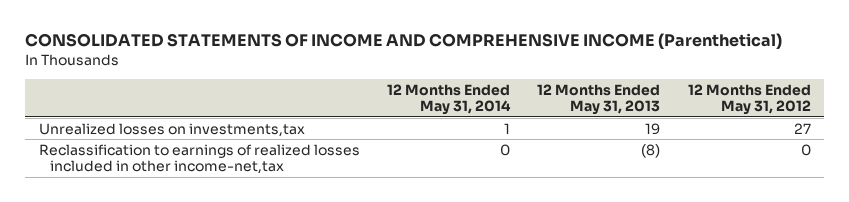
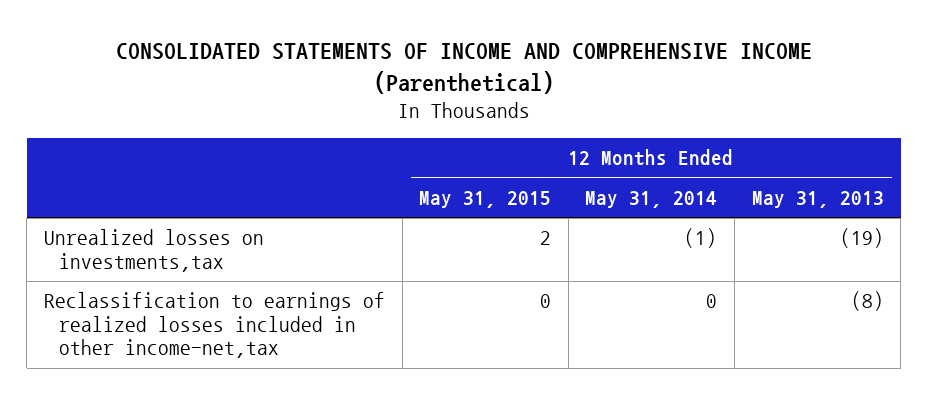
[687,83,811,116] 12 Months Ended May 31, 2012 -> none
none -> [419,190,552,208] May 31, 2015
[503,122,510,134] 1 -> [684,228,718,249] (1)
[645,122,661,135] 19 -> [839,228,884,249] (19)

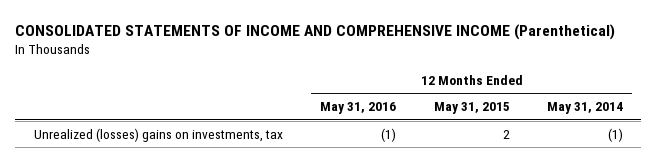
[751,190,884,208] May 31, 2013 -> none
none -> [320,102,397,115] May 31, 2016
[43,292,385,359] Reclassification to earnings of realized losses included in other income-net,tax -> none
[43,229,264,272] Unrealized losses on investments,tax -> [33,127,283,142] Unrealized (losses) gains on investments, tax

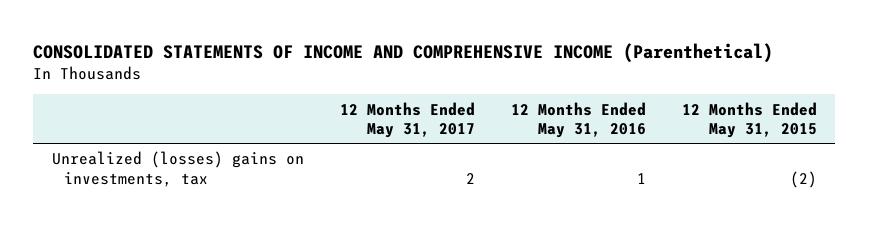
[546,102,623,115] May 31, 2014 -> none
none -> [339,101,475,139] 12 Months Ended May 31, 2017
[381,127,397,142] (1) -> [636,172,646,184] 1
[502,129,510,139] 2 -> [790,170,818,188] (2)

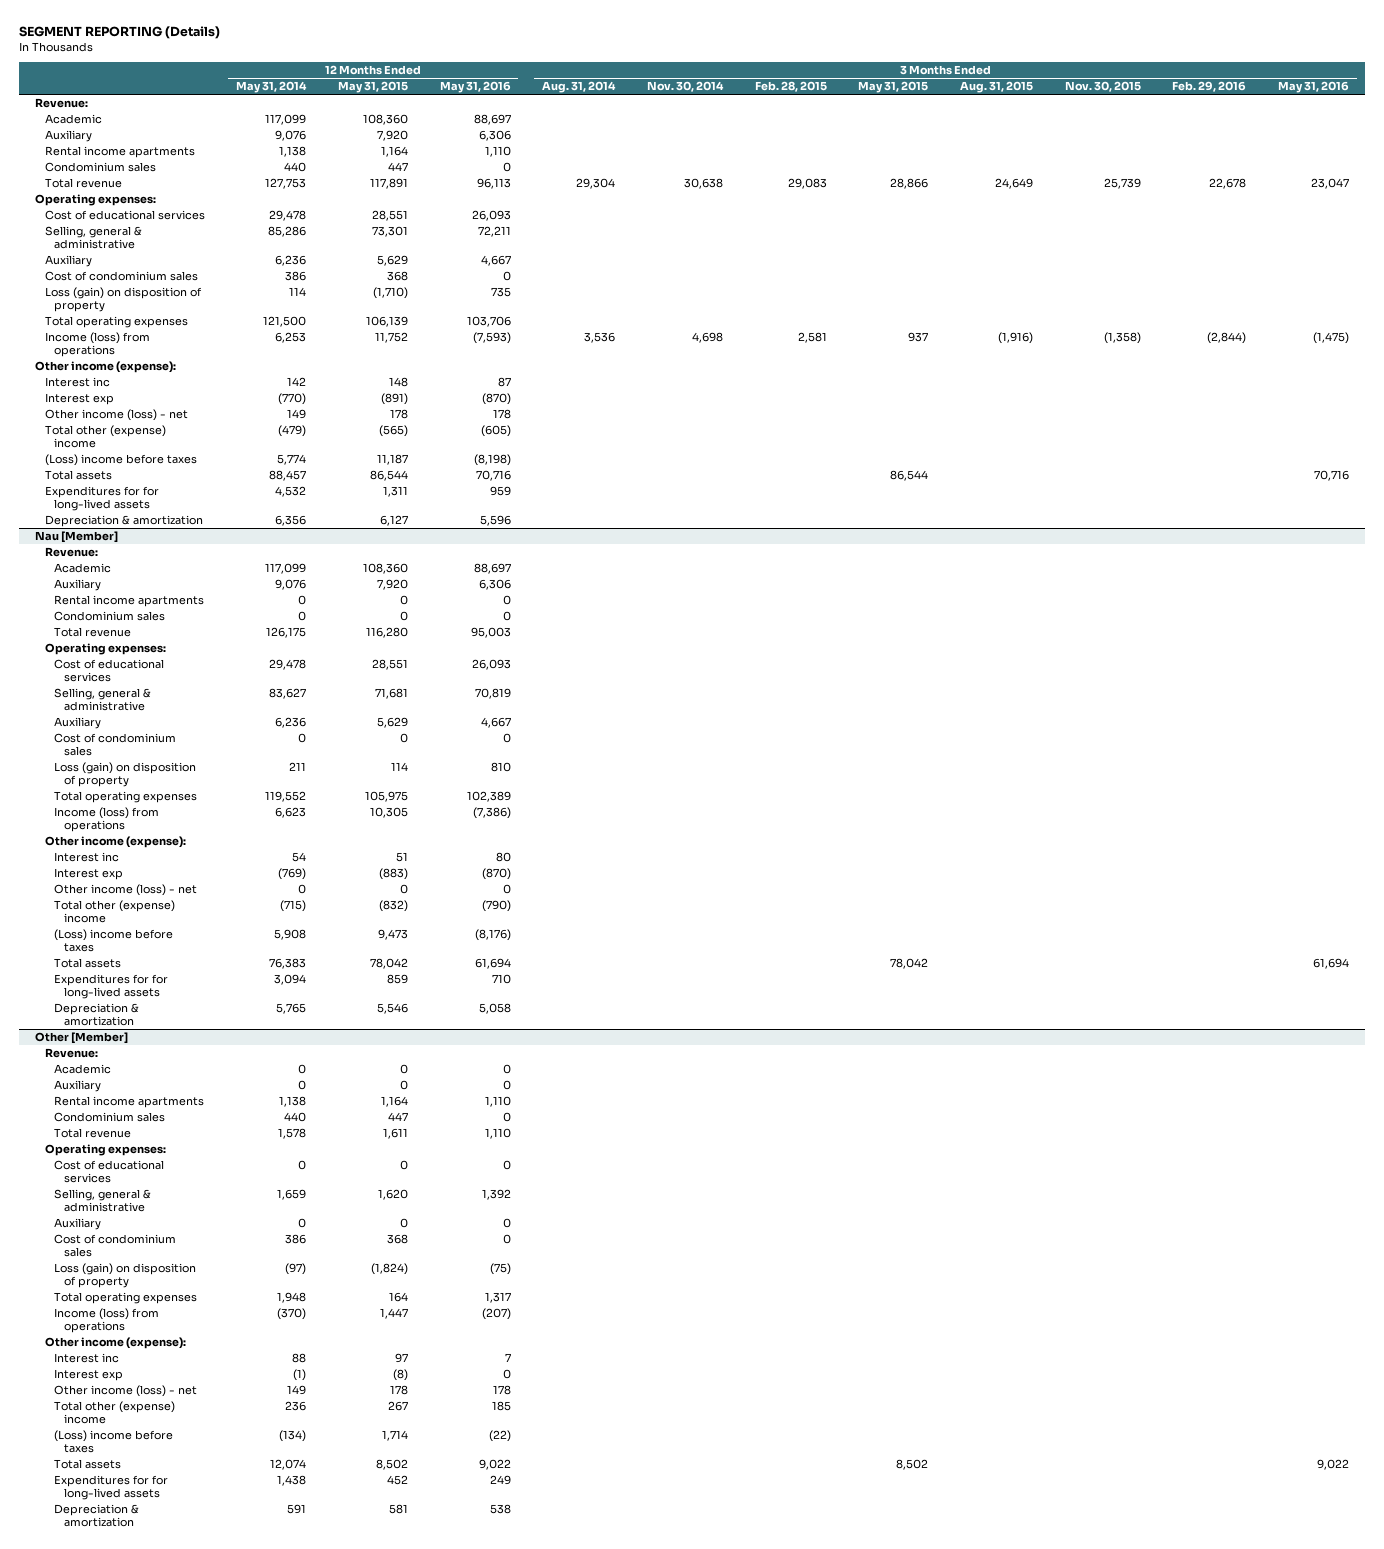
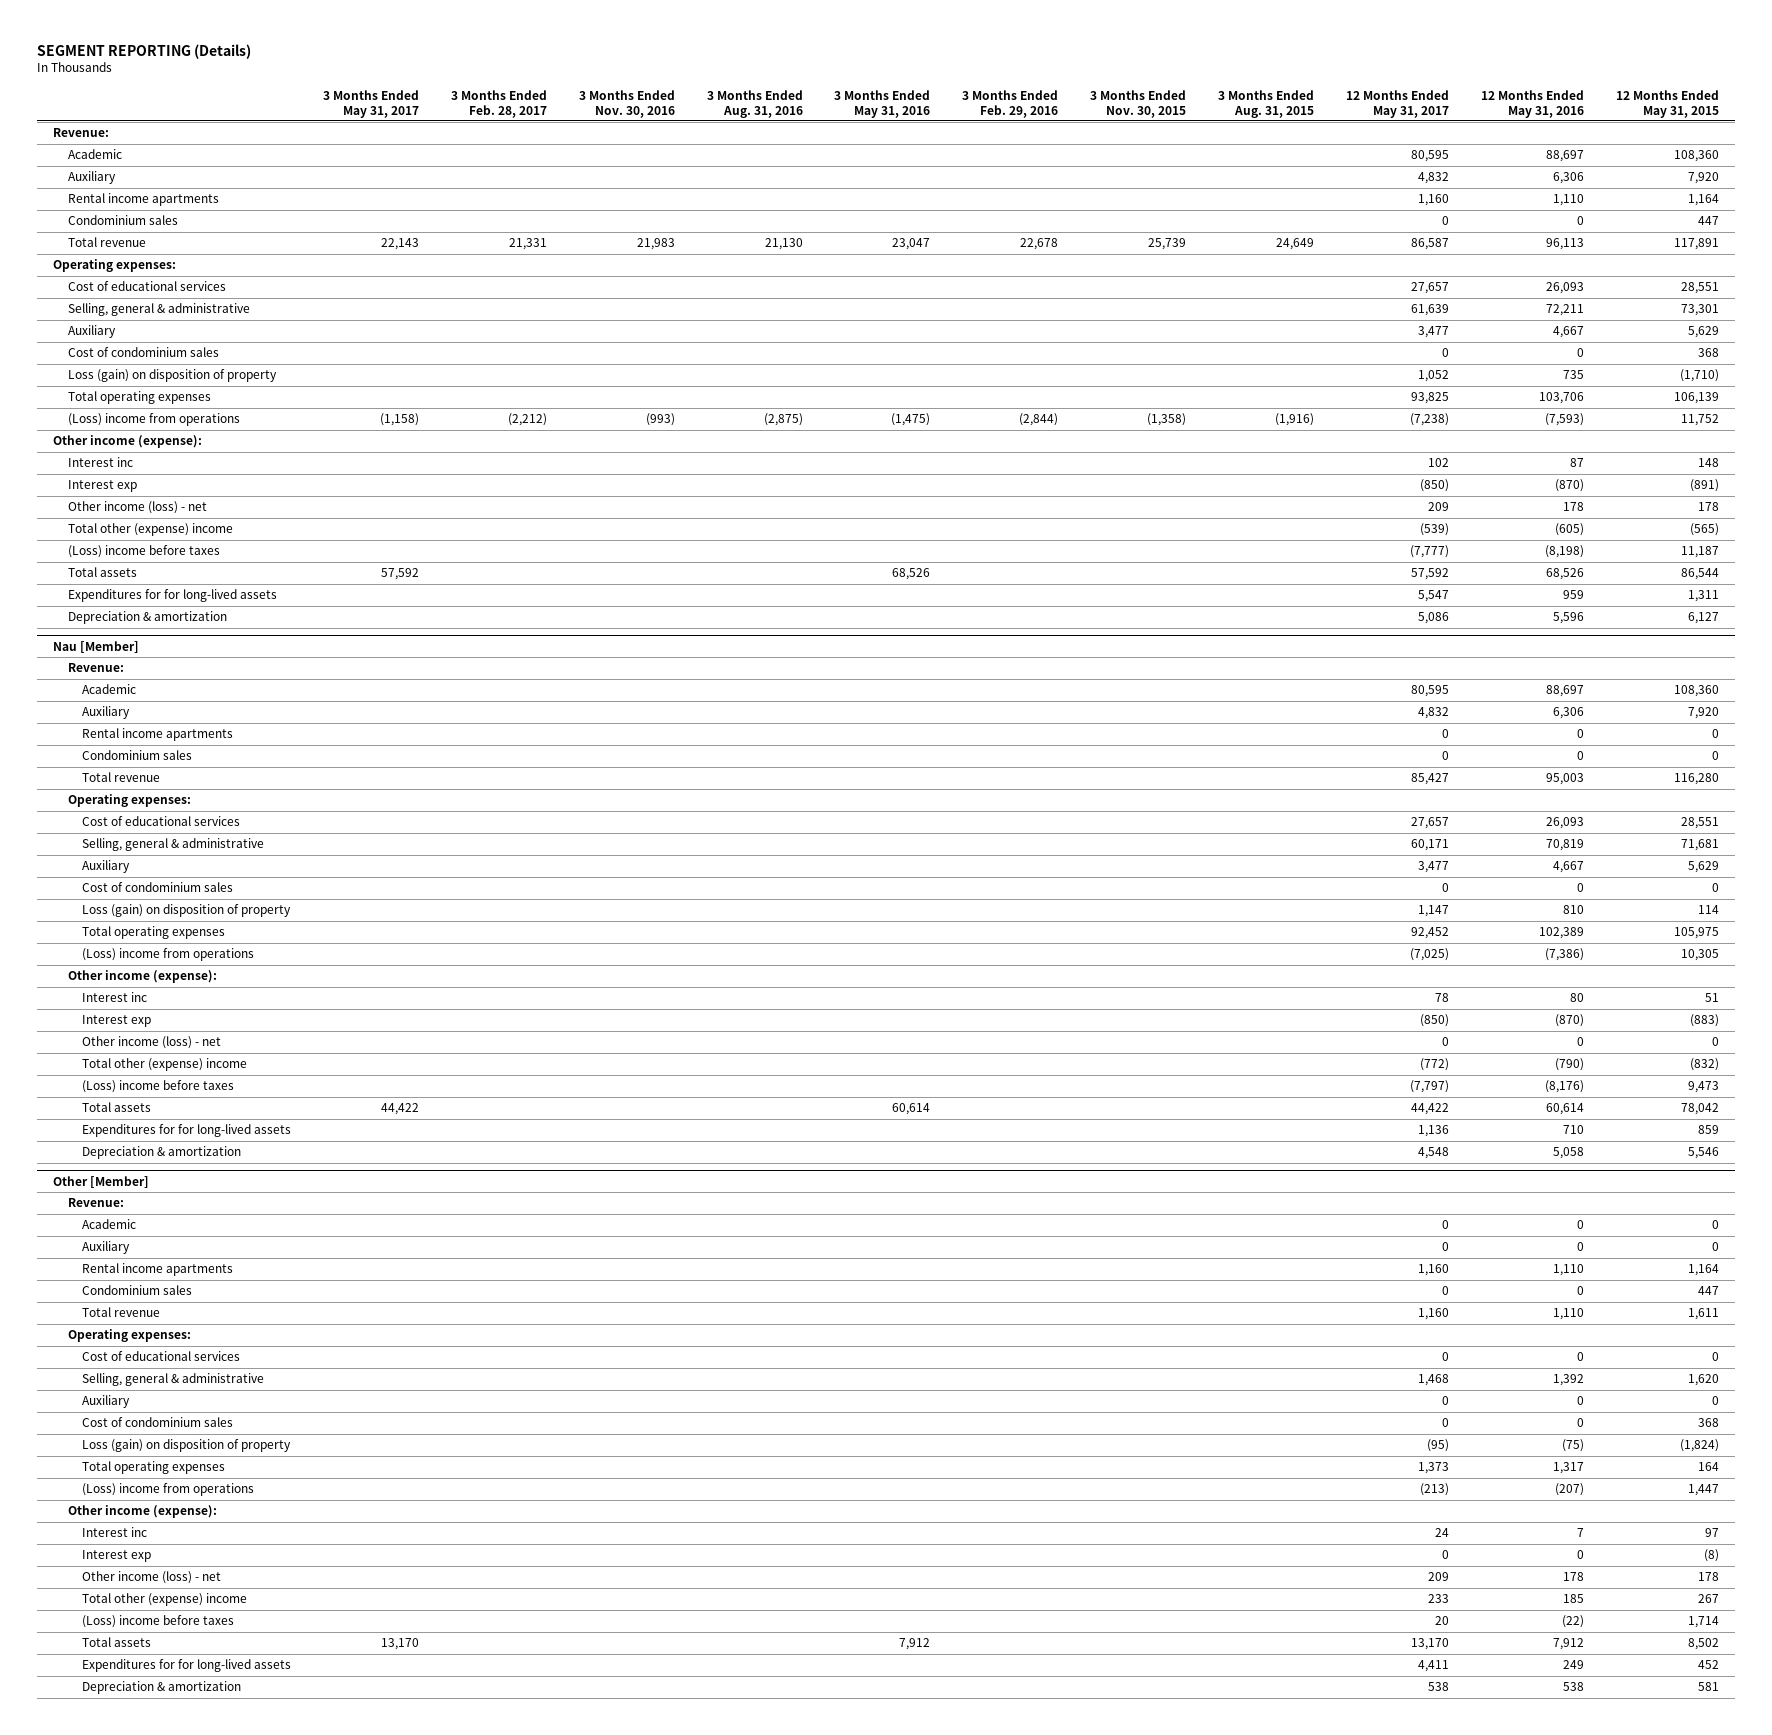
[236,81,308,94] May 31, 2014 -> none
[542,81,617,94] Aug. 31, 2014 -> none
[646,81,724,93] Nov. 30, 2014 -> none
[754,81,827,93] Feb. 28, 2015 -> none
[858,81,929,94] May 31, 2015 -> none
none -> [322,89,419,118] 3 Months Ended May 31, 2017
none -> [450,89,547,118] 3 Months Ended Feb. 28, 2017
none -> [578,89,675,118] 3 Months Ended Nov. 30, 2016
none -> [706,89,803,118] 3 Months Ended Aug. 31, 2016
none -> [1345,89,1449,118] 12 Months Ended May 31, 2017
[44,332,150,357] Income (loss) from operations -> [67,413,240,427] (Loss) income from operations
[475,470,511,482] 70,716 -> [1545,568,1584,581] 68,526
[1313,470,1349,482] 70,716 -> [892,568,931,581] 68,526
[54,807,160,832] Income (loss) from operations -> [82,948,255,962] (Loss) income from operations
[474,958,511,970] 61,694 -> [1545,1103,1584,1116] 60,614
[1312,958,1349,970] 61,694 -> [892,1103,931,1116] 60,614
[54,1308,160,1333] Income (loss) from operations -> [82,1483,255,1497] (Loss) income from operations
[478,1459,511,1471] 9,022 -> [1552,1638,1584,1651] 7,912
[1316,1459,1349,1471] 9,022 -> [899,1638,931,1651] 7,912

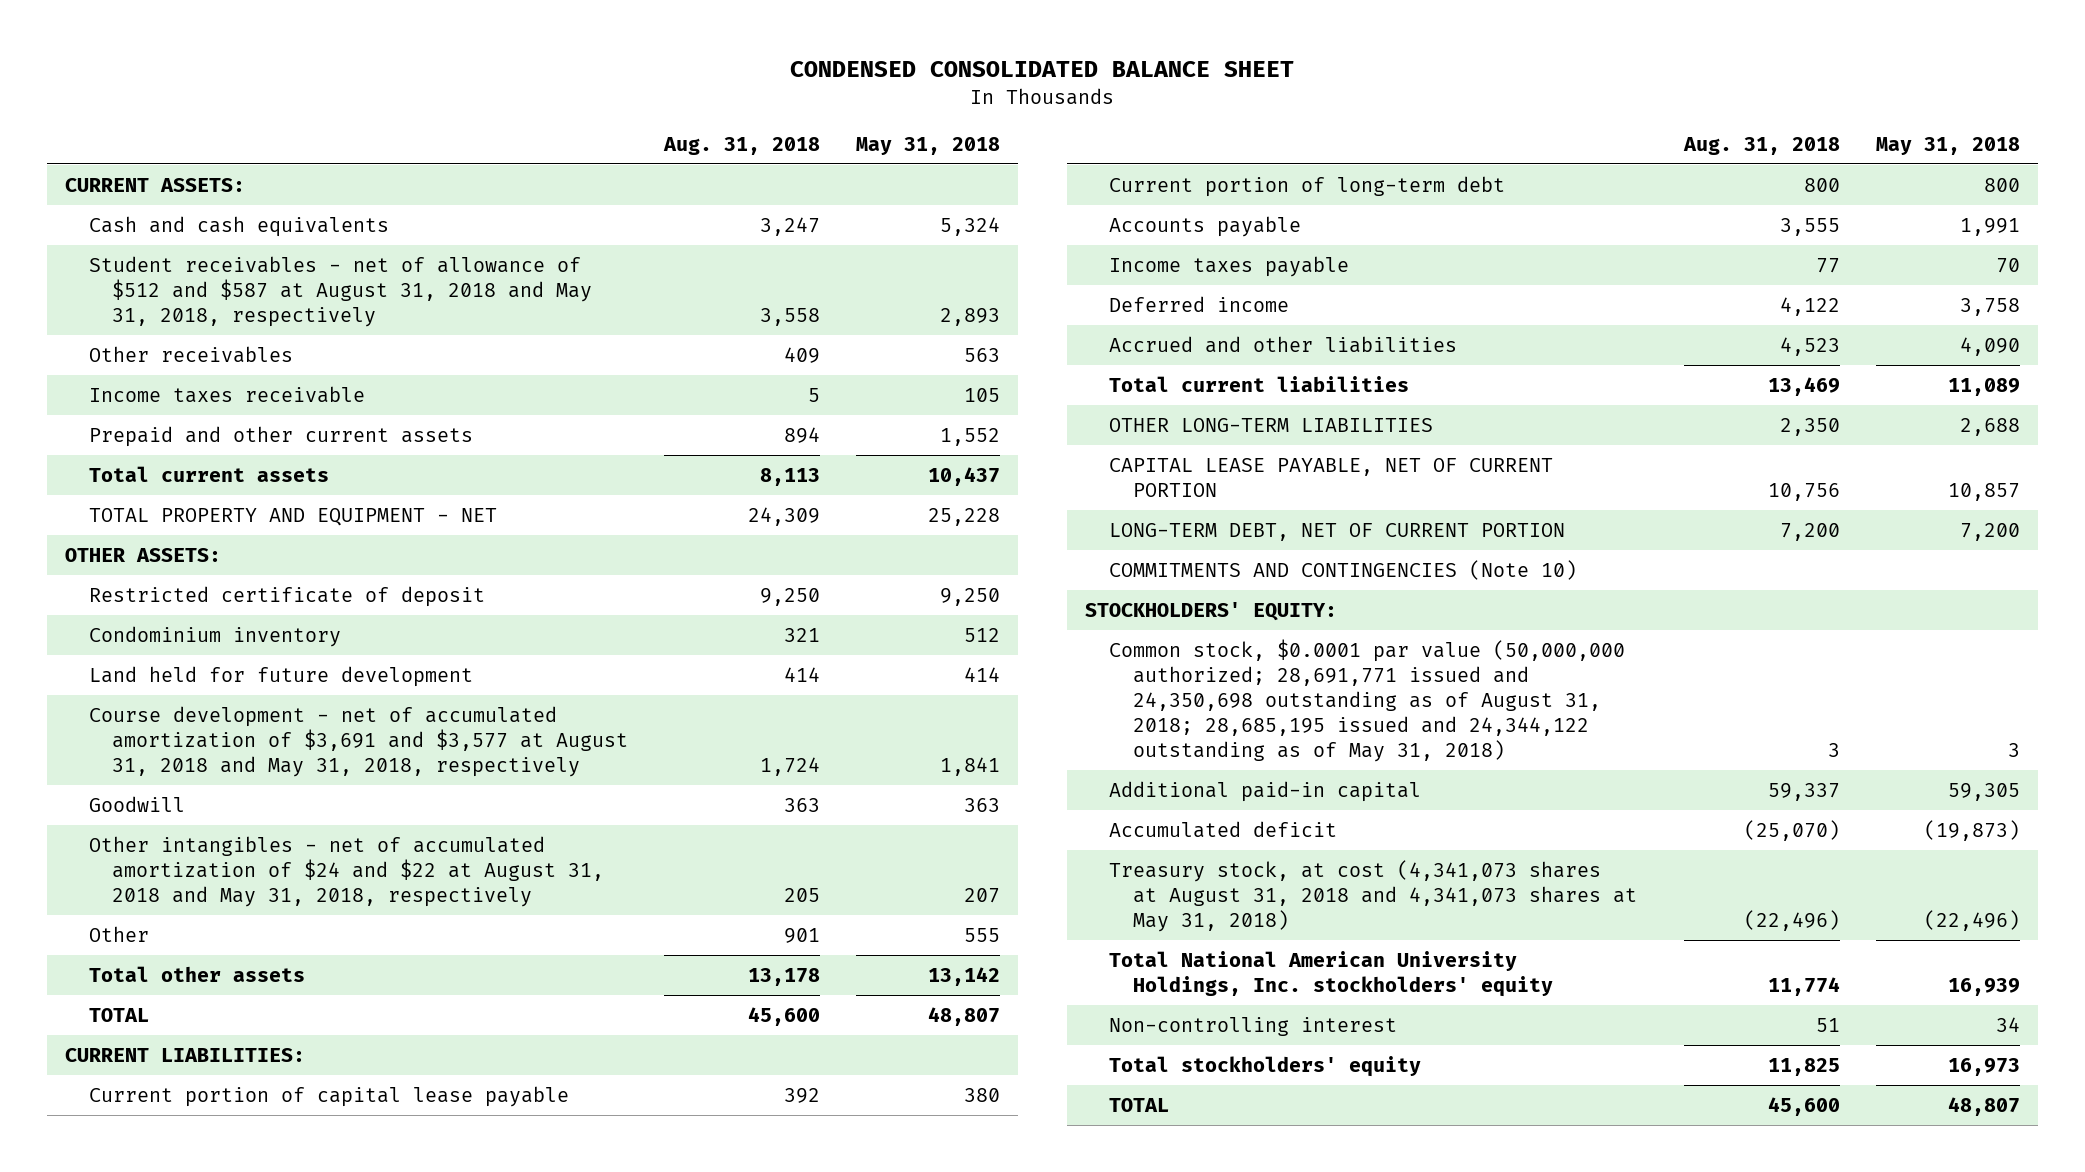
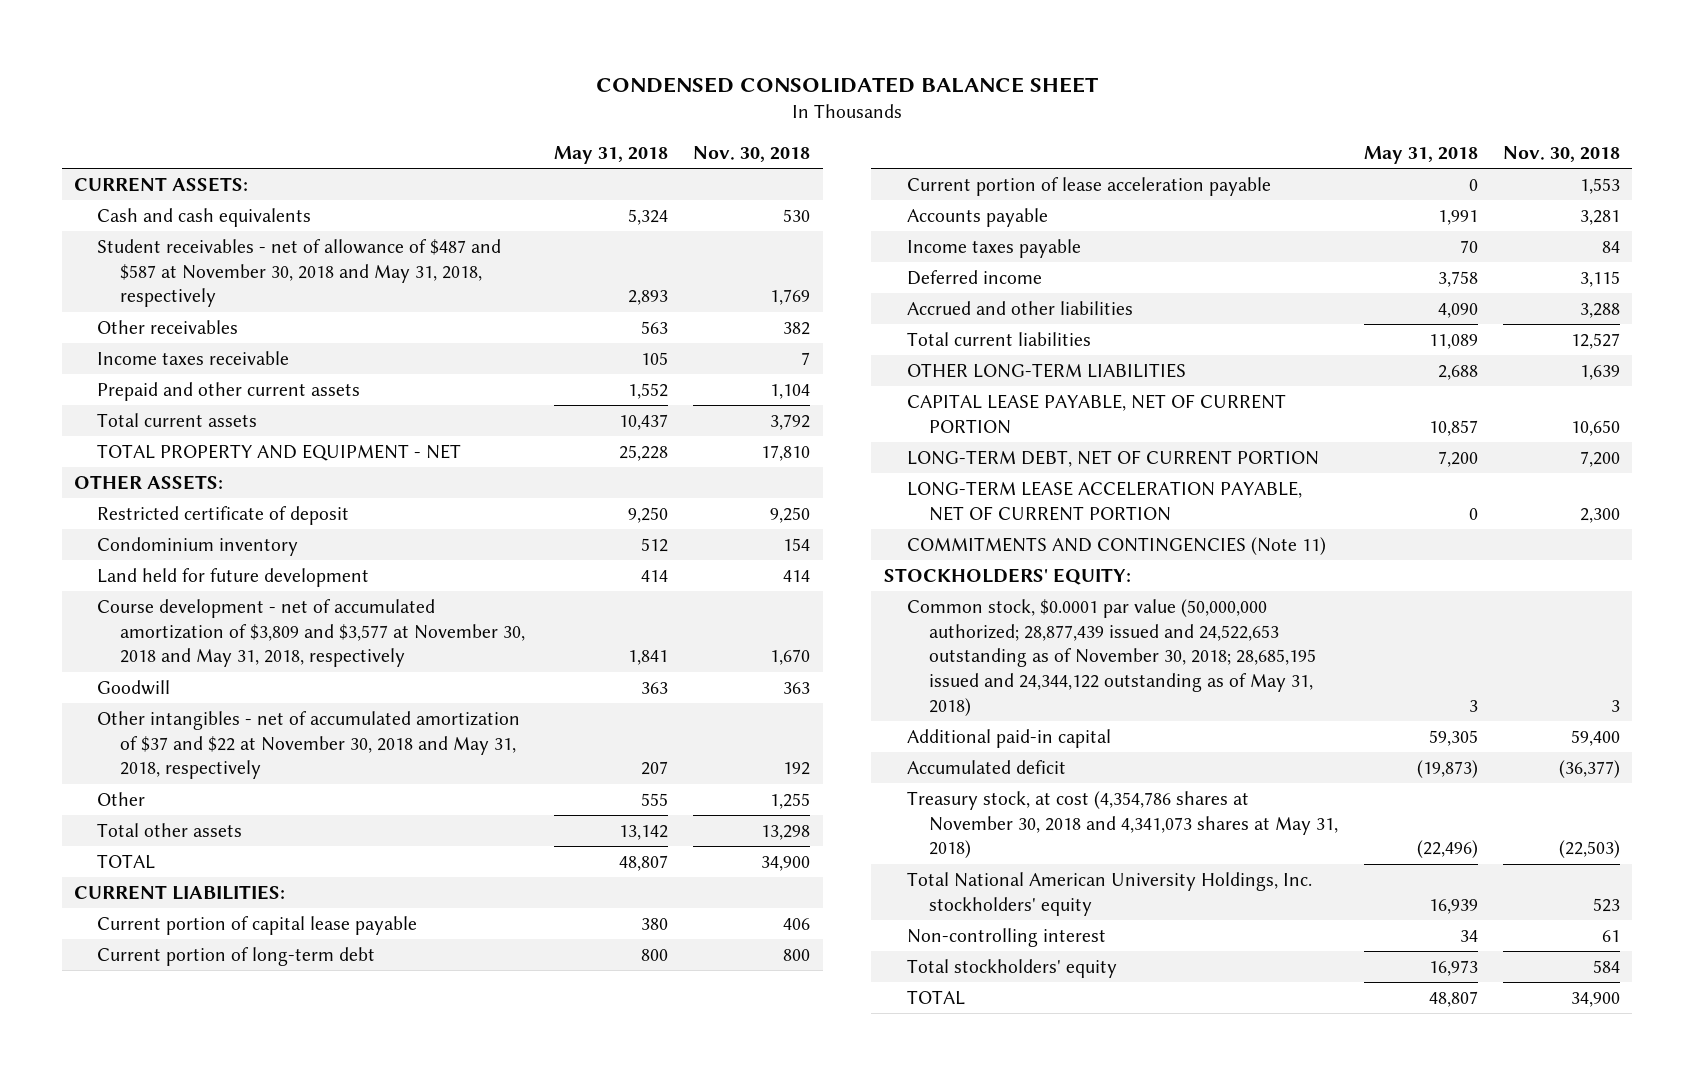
[663,136,821,155] Aug. 31, 2018 -> none
none -> [693,145,811,162] Nov. 30, 2018
[88,256,593,328] Student receivables - net of allowance of $512 and $587 at August 31, 2018 and May 31, 2018, respectively -> [97,238,502,308] Student receivables - net of allowance of $487 and $587 at November 30, 2018 and May 31, 2018, respectively
[88,706,629,778] Course development - net of accumulated amortization of $3,691 and $3,577 at August 31, 2018 and May 31, 2018, respectively -> [97,598,525,668] Course development - net of accumulated amortization of $3,809 and $3,577 at November 30, 2018 and May 31, 2018, respectively
[88,836,605,908] Other intangibles - net of accumulated amortization of $24 and $22 at August 31, 2018 and May 31, 2018, respectively -> [97,710,521,780] Other intangibles - net of accumulated amortization of $37 and $22 at November 30, 2018 and May 31, 2018, respectively
none -> [906,176,1271,196] Current portion of lease acceleration payable
none -> [906,480,1302,521] LONG-TERM LEASE ACCELERATION PAYABLE, NET OF CURRENT PORTION
[1108,560,1577,581] COMMITMENTS AND CONTINGENCIES (Note 10) -> [906,536,1326,555] COMMITMENTS AND CONTINGENCIES (Note 11)
[1108,639,1625,763] Common stock, $0.0001 par value (50,000,000 authorized; 28,691,771 issued and 24,350,698 outstanding as of August 31, 2018; 28,685,195 issued and 24,344,122 outstanding as of May 31, 2018) -> [906,598,1317,716] Common stock, $0.0001 par value (50,000,000 authorized; 28,877,439 issued and 24,522,653 outstanding as of November 30, 2018; 28,685,195 issued and 24,344,122 outstanding as of May 31, 2018)
[1108,860,1637,933] Treasury stock, at cost (4,341,073 shares at August 31, 2018 and 4,341,073 shares at May 31, 2018) -> [906,790,1339,859] Treasury stock, at cost (4,354,786 shares at November 30, 2018 and 4,341,073 shares at May 31, 2018)

